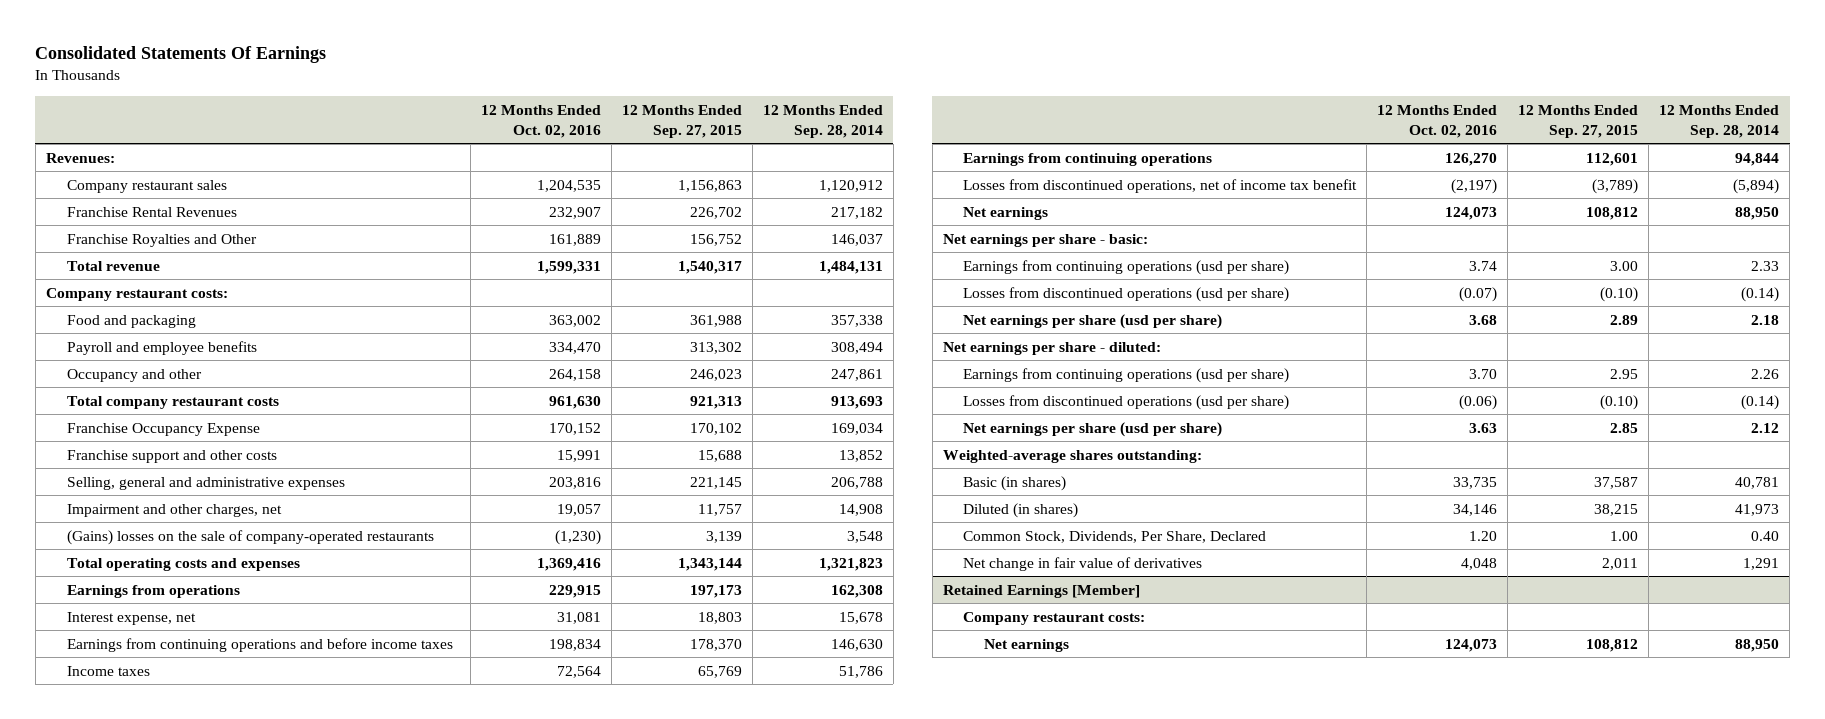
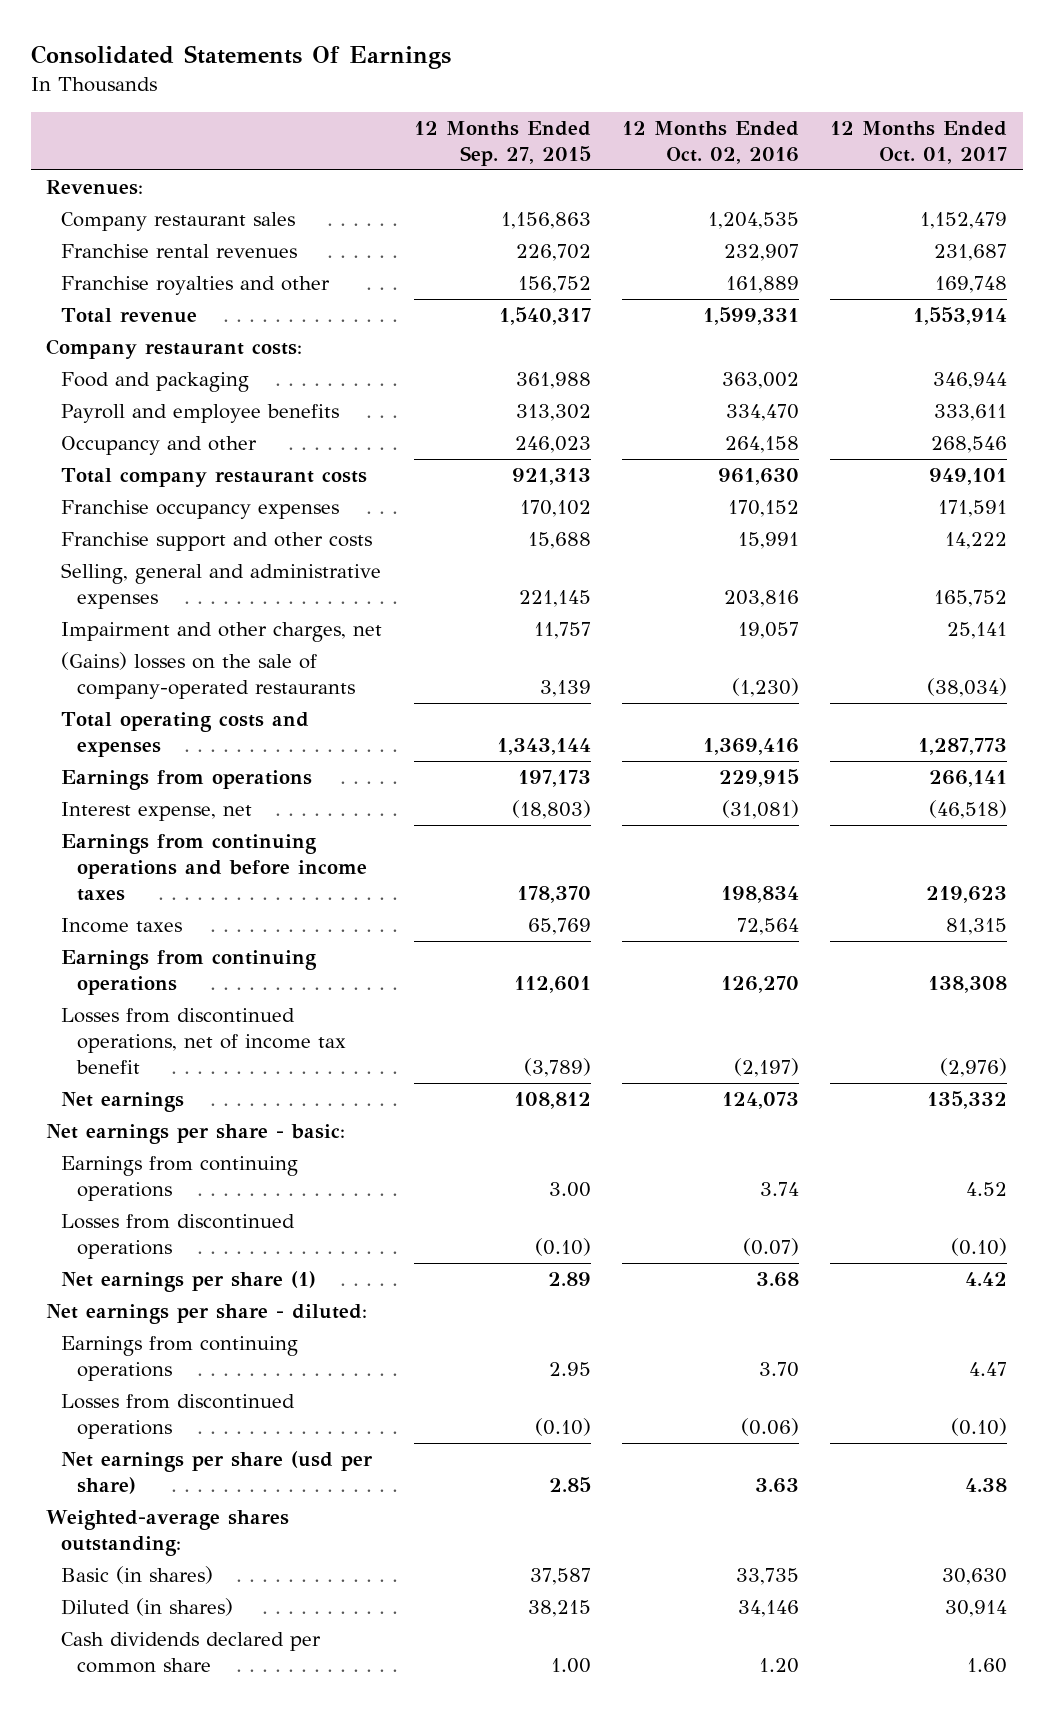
[762,104,883,138] 12 Months Ended Sep. 28, 2014 -> none
none -> [830,120,1008,165] 12 Months Ended Oct. 01, 2017
[66,206,237,217] Franchise Rental Revenues -> [61,244,298,259] Franchise rental revenues
[66,233,257,247] Franchise Royalties and Other -> [61,276,331,296] Franchise royalties and other
[66,422,260,436] Franchise Occupancy Expense -> [61,500,340,520] Franchise occupancy expenses
[556,611,601,624] 31,081 -> [721,800,799,820] (31,081)
[697,611,742,624] 18,803 -> [511,800,591,820] (18,803)
[963,259,1290,275] Earnings from continuing operations (usd per share) -> [61,1156,299,1202] Earnings from continuing operations
[963,286,1290,302] Losses from discontinued operations (usd per share) -> [61,1214,296,1260] Losses from discontinued operations
[963,313,1223,329] Net earnings per share (usd per share) -> [61,1271,317,1293] Net earnings per share (1)
[963,367,1290,383] Earnings from continuing operations (usd per share) -> [61,1336,299,1382] Earnings from continuing operations
[963,394,1290,410] Losses from discontinued operations (usd per share) -> [61,1394,296,1440] Losses from discontinued operations
[963,556,1203,571] Net change in fair value of derivatives -> none
[942,584,1140,598] Retained Earnings [Member] -> none
[963,611,1146,625] Company restaurant costs: -> none
[984,638,1070,652] Net earnings -> none
[963,530,1267,543] Common Stock, Dividends, Per Share, Declared -> [61,1632,322,1674] Cash dividends declared per common share

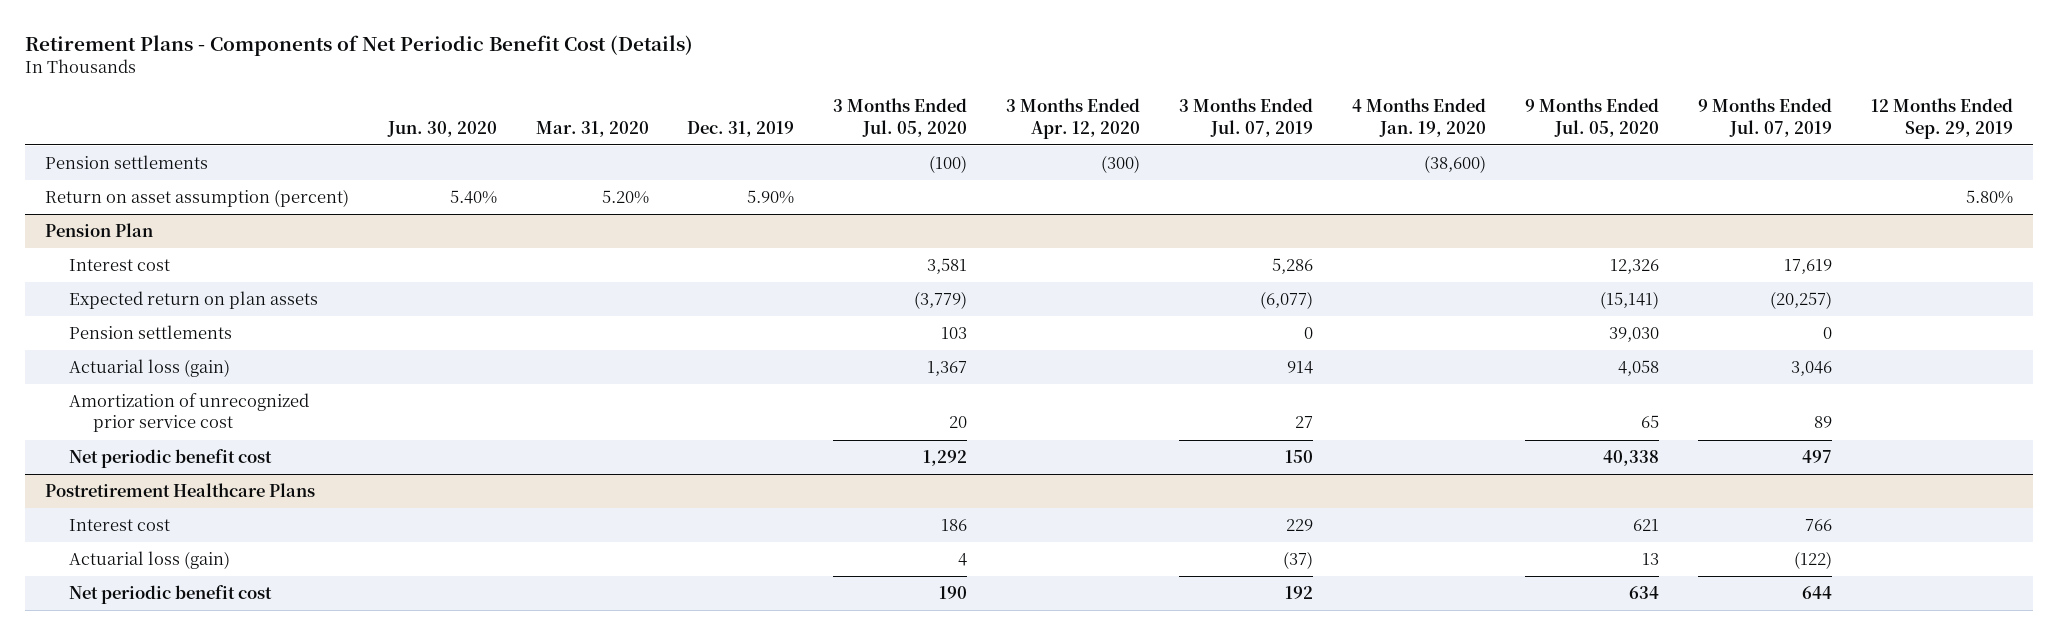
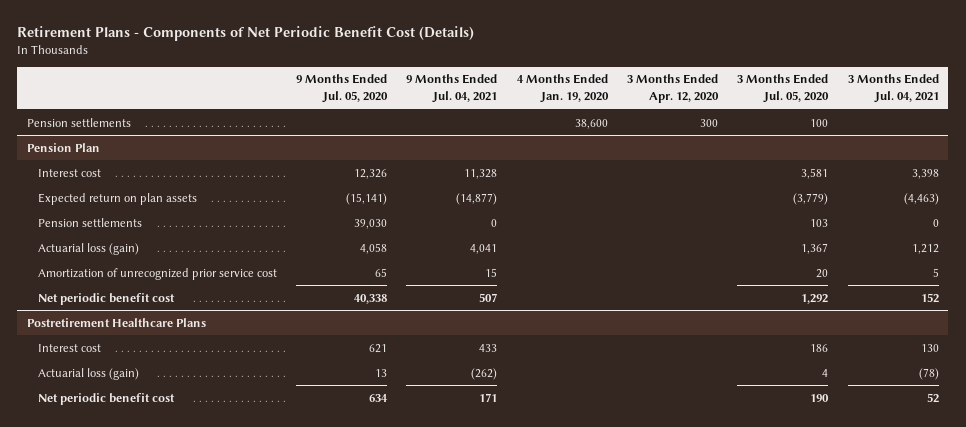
[386,120,497,137] Jun. 30, 2020 -> none
[535,120,649,137] Mar. 31, 2020 -> none
[687,120,795,137] Dec. 31, 2019 -> none
[1179,98,1314,137] 3 Months Ended Jul. 07, 2019 -> none
[1698,98,1833,137] 9 Months Ended Jul. 07, 2019 -> none
[1871,98,2014,139] 12 Months Ended Sep. 29, 2019 -> none
none -> [406,74,498,103] 9 Months Ended Jul. 04, 2021
none -> [847,74,939,103] 3 Months Ended Jul. 04, 2021
[44,189,349,208] Return on asset assumption (percent) -> none
[929,155,968,174] (100) -> [810,118,829,127] 100
[1101,155,1141,174] (300) -> [700,118,719,127] 300
[1424,155,1487,174] (38,600) -> [574,118,608,129] 38,600

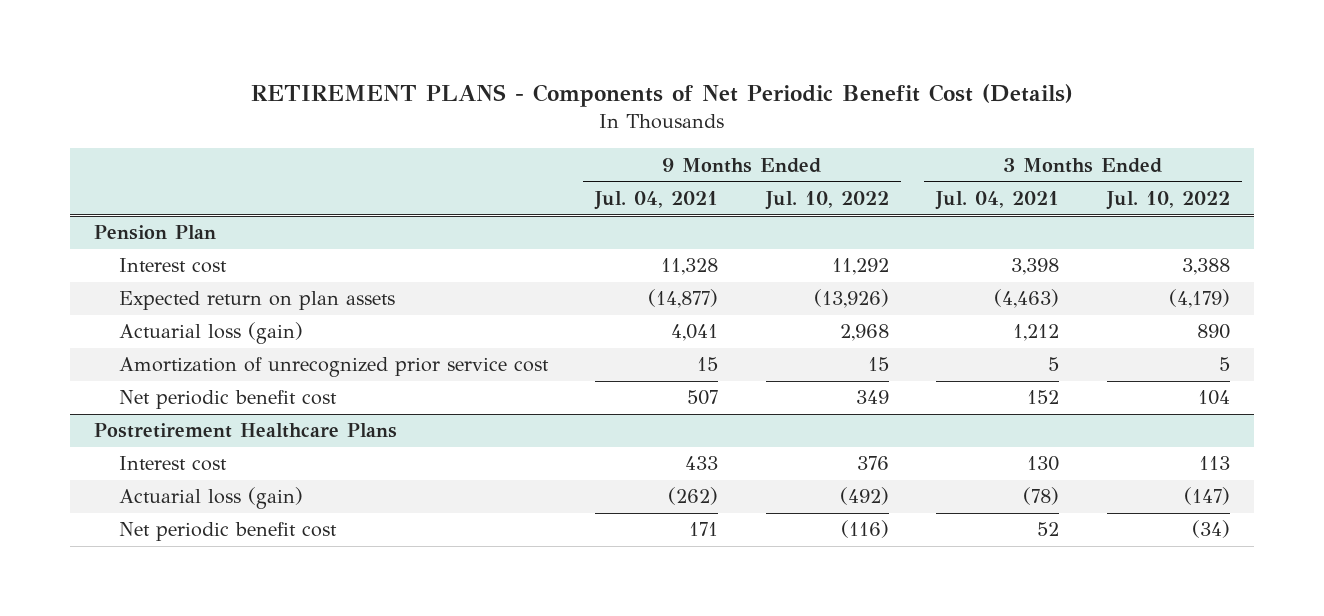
[17,25,475,41] Retirement Plans - Components of Net Periodic Benefit Cost (Details) -> [250,84,1073,108] RETIREMENT PLANS - Components of Net Periodic Benefit Cost (Details)
[295,74,388,103] 9 Months Ended Jul. 05, 2020 -> none
[516,74,609,103] 4 Months Ended Jan. 19, 2020 -> none
[627,74,720,103] 3 Months Ended Apr. 12, 2020 -> none
[737,74,830,103] 3 Months Ended Jul. 05, 2020 -> none
none -> [764,190,889,210] Jul. 10, 2022
none -> [1105,190,1230,210] Jul. 10, 2022
[26,117,131,127] Pension settlements -> none
[37,217,142,227] Pension settlements -> none

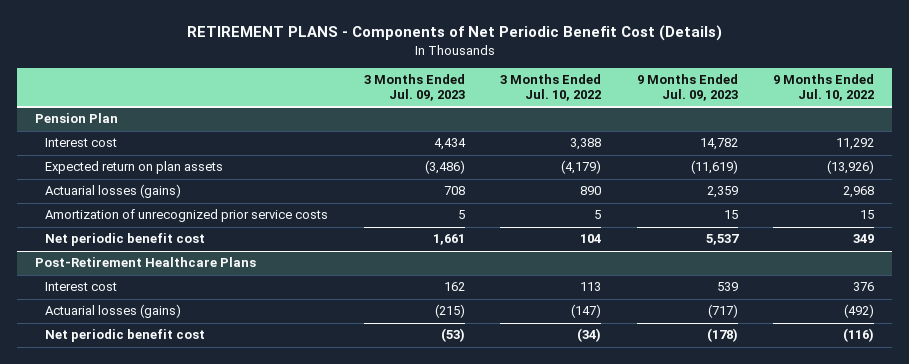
[594,190,719,210] Jul. 04, 2021 -> none
[935,190,1060,210] Jul. 04, 2021 -> none
none -> [363,74,465,102] 3 Months Ended Jul. 09, 2023
none -> [636,74,738,102] 9 Months Ended Jul. 09, 2023
[118,322,303,345] Actuarial loss (gain) -> [45,184,182,199] Actuarial losses (gains)
[118,357,549,378] Amortization of unrecognized prior service cost -> [45,209,329,223] Amortization of unrecognized prior service costs
[93,423,397,439] Postretirement Healthcare Plans -> [34,257,256,268] Post-Retirement Healthcare Plans
[118,487,303,510] Actuarial loss (gain) -> [45,304,182,319] Actuarial losses (gains)

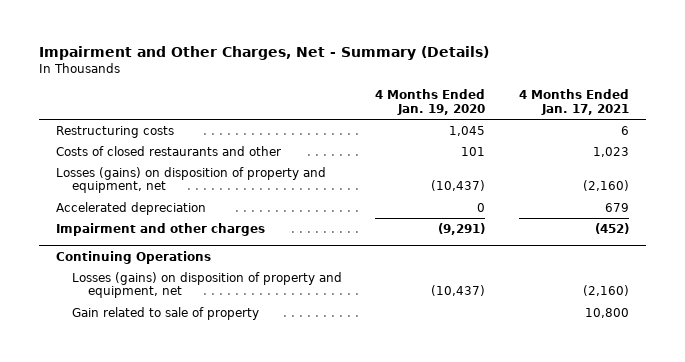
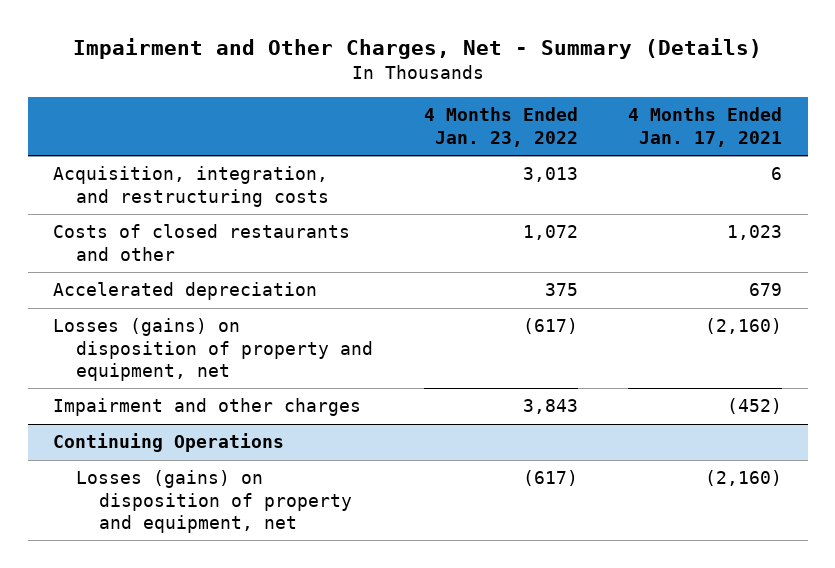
[375,89,486,115] 4 Months Ended Jan. 19, 2020 -> none
none -> [423,107,578,147] 4 Months Ended Jan. 23, 2022
[56,125,175,138] Restructuring costs -> [53,166,329,207] Acquisition, integration, and restructuring costs
[56,166,327,194] Losses (gains) on disposition of property and equipment, net -> [53,318,373,381] Losses (gains) on disposition of property and equipment, net
[71,306,259,320] Gain related to sale of property -> none

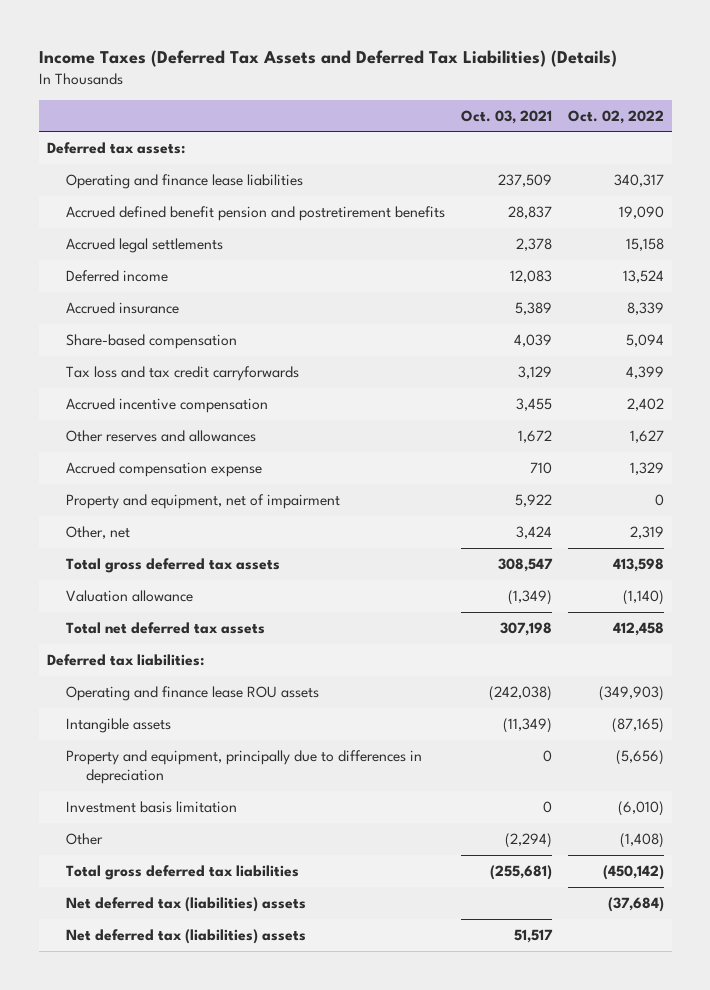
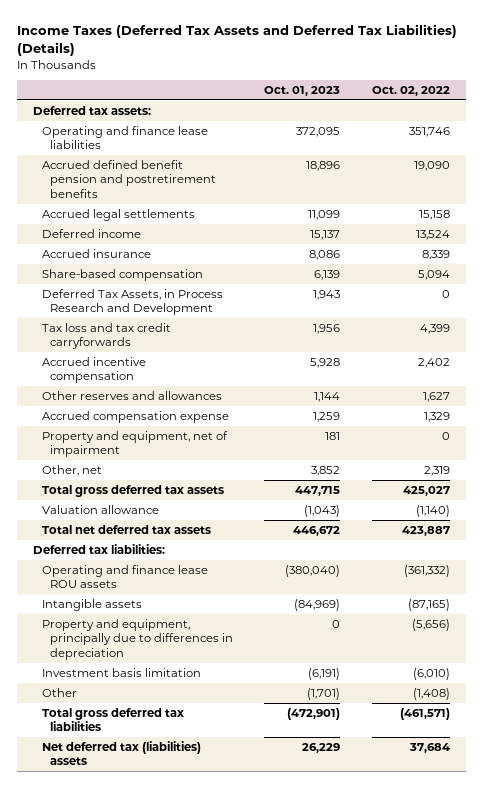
[460,109,552,124] Oct. 03, 2021 -> none
none -> [264,85,341,96] Oct. 01, 2023
[613,173,664,187] 340,317 -> [409,126,451,137] 351,746
none -> [41,288,223,316] Deferred Tax Assets, in Process Research and Development
[612,557,664,572] 413,598 -> [403,485,451,496] 425,027
[612,621,664,636] 412,458 -> [402,525,451,536] 423,887
[598,685,664,701] (349,903) -> [404,564,451,577] (361,332)
[66,928,307,944] Net deferred tax (liabilities) assets -> none
[602,864,664,880] (450,142) -> [400,707,451,720] (461,571)
[607,896,664,912] (37,684) -> [409,742,451,753] 37,684

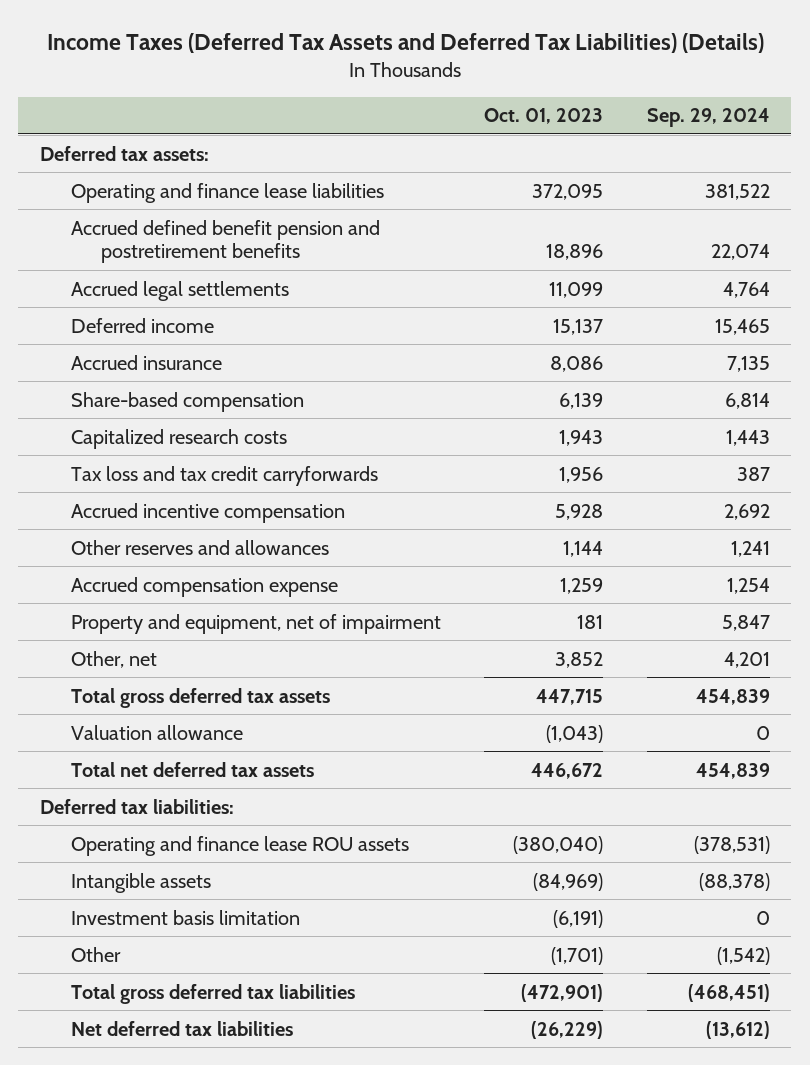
[372,85,451,96] Oct. 02, 2022 -> none
none -> [646,108,770,128] Sep. 29, 2024
[41,288,223,316] Deferred Tax Assets, in Process Research and Development -> [70,428,287,449] Capitalized research costs
[41,618,233,661] Property and equipment, principally due to differences in depreciation -> none
[41,740,201,766] Net deferred tax (liabilities) assets -> [70,1020,293,1036] Net deferred tax liabilities
[302,742,341,753] 26,229 -> [531,1020,604,1039] (26,229)

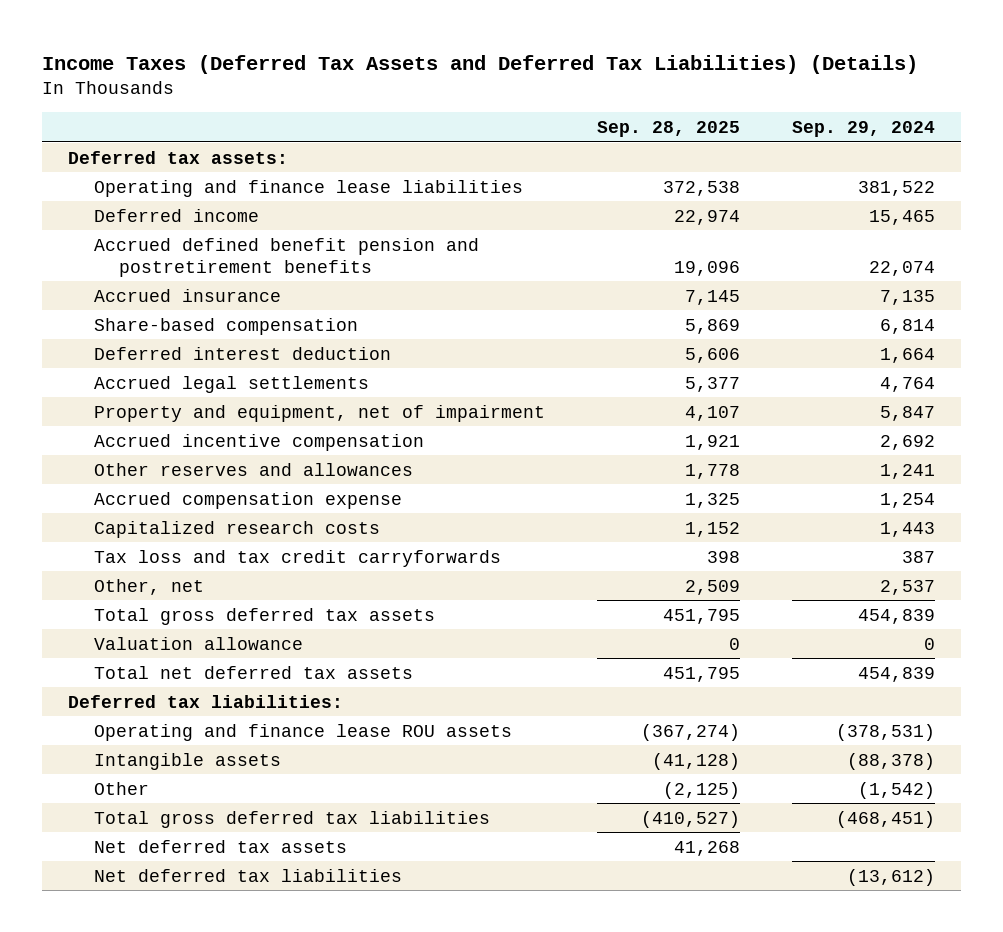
[484,108,604,125] Oct. 01, 2023 -> none
none -> [596,120,740,137] Sep. 28, 2025
[70,219,380,264] Accrued defined benefit pension and postretirement benefits -> [93,237,479,277] Accrued defined benefit pension and postretirement benefits
none -> [93,346,391,360] Deferred interest deduction
[70,280,289,301] Accrued legal settlements -> [93,375,369,393] Accrued legal settlements
[70,613,441,634] Property and equipment, net of impairment -> [93,404,545,422] Property and equipment, net of impairment
[70,428,287,449] Capitalized research costs -> [93,520,380,538] Capitalized research costs
[70,465,378,486] Tax loss and tax credit carryforwards -> [93,549,501,567] Tax loss and tax credit carryforwards
[723,651,770,668] 4,201 -> [880,579,936,595] 2,537
[70,909,300,925] Investment basis limitation -> none
none -> [93,839,347,853] Net deferred tax assets

